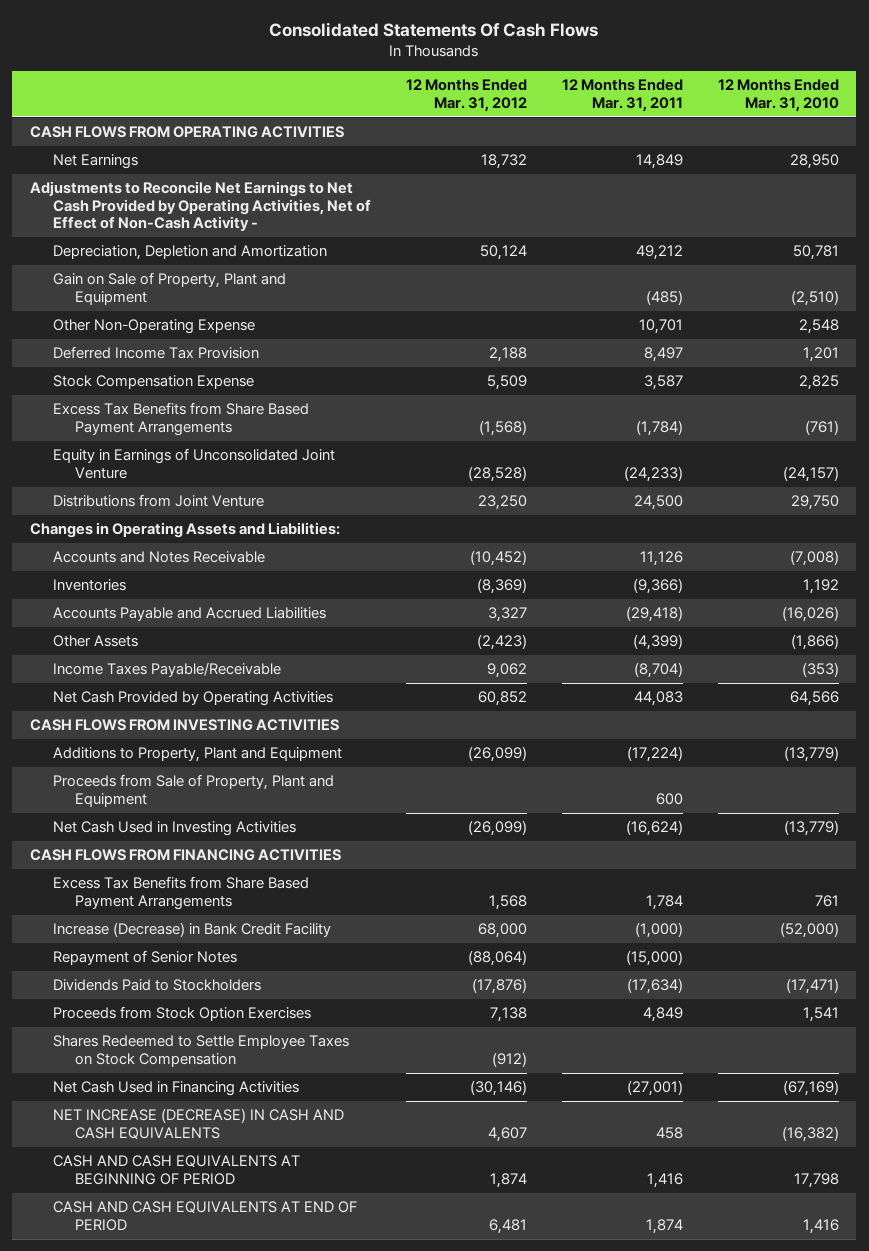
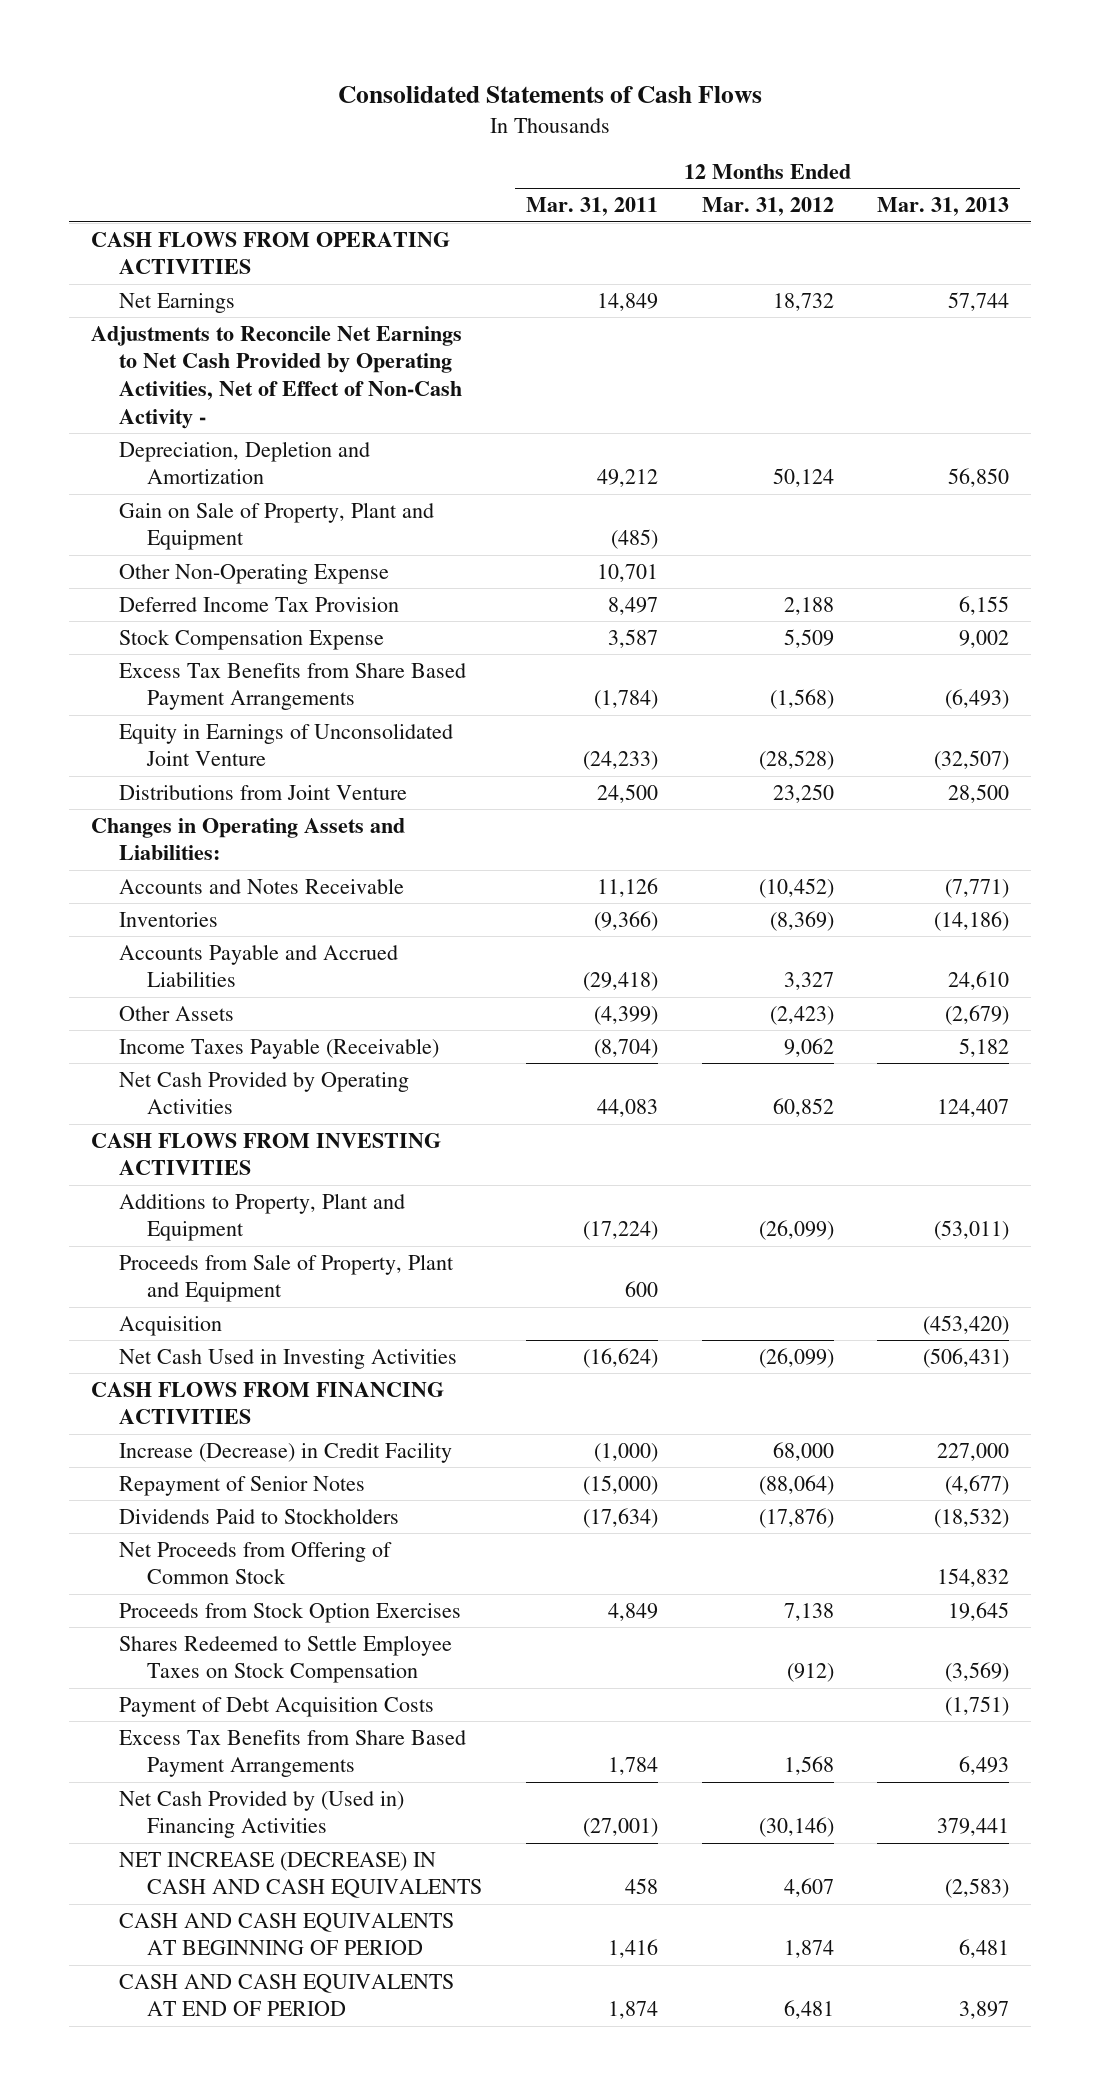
[269,21,599,37] Consolidated Statements Of Cash Flows -> [338,86,763,104] Consolidated Statements of Cash Flows
[717,79,839,112] 12 Months Ended Mar. 31, 2010 -> none
none -> [877,197,1010,217] Mar. 31, 2013
[52,662,281,678] Income Taxes Payable/Receivable -> [118,1037,439,1059] Income Taxes Payable (Receivable)
none -> [118,1315,222,1336] Acquisition
[52,922,331,938] Increase (Decrease) in Bank Credit Facility -> [118,1441,452,1463] Increase (Decrease) in Credit Facility
none -> [118,1541,392,1585] Net Proceeds from Offering of Common Stock
none -> [118,1696,434,1717] Payment of Debt Acquisition Costs
[52,876,309,910] Excess Tax Benefits from Share Based Payment Arrangements -> [118,1729,466,1778] Excess Tax Benefits from Share Based Payment Arrangements
[52,1081,299,1097] Net Cash Used in Financing Activities -> [118,1790,404,1839] Net Cash Provided by (Used in) Financing Activities

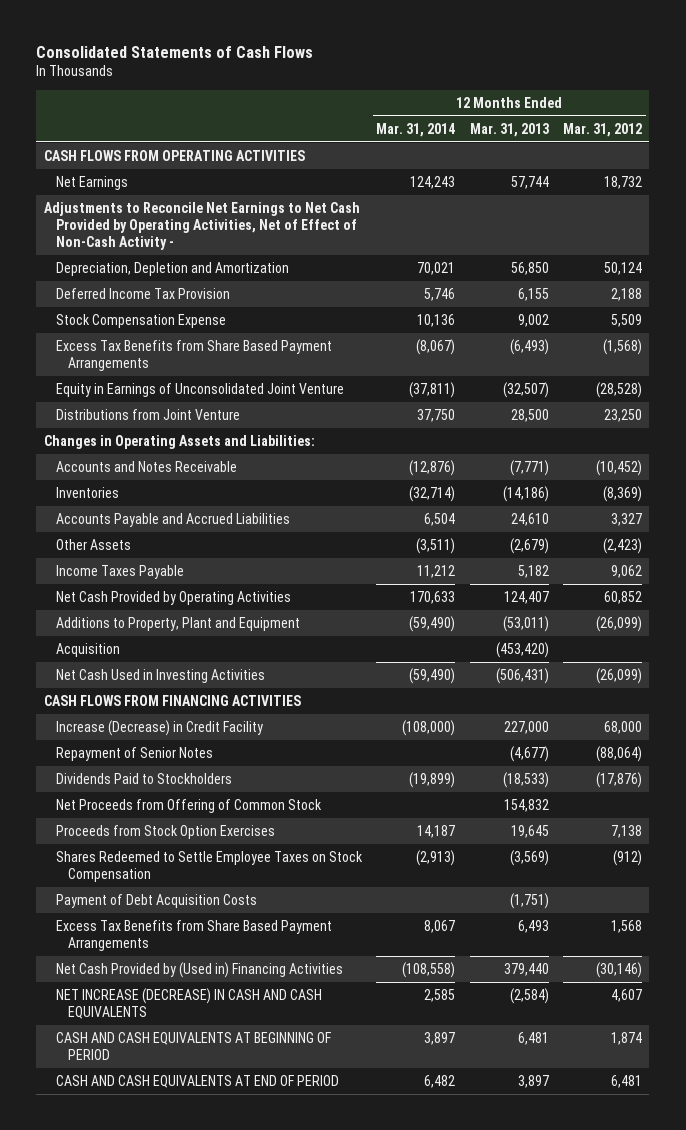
[525,197,658,217] Mar. 31, 2011 -> none
none -> [376,122,456,137] Mar. 31, 2014
[118,501,434,551] Gain on Sale of Property, Plant and Equipment -> none
[118,563,389,584] Other Non-Operating Expense -> none
[118,1037,439,1059] Income Taxes Payable (Receivable) -> [55,564,184,579] Income Taxes Payable
[90,1132,441,1176] CASH FLOWS FROM INVESTING ACTIVITIES -> none
[118,1253,454,1303] Proceeds from Sale of Property, Plant and Equipment -> none
[934,1507,1010,1528] (18,532) -> [502,771,549,788] (18,533)
[937,1818,1010,1837] 379,441 -> [503,962,549,976] 379,440
[945,1878,1010,1899] (2,583) -> [509,987,549,1004] (2,584)

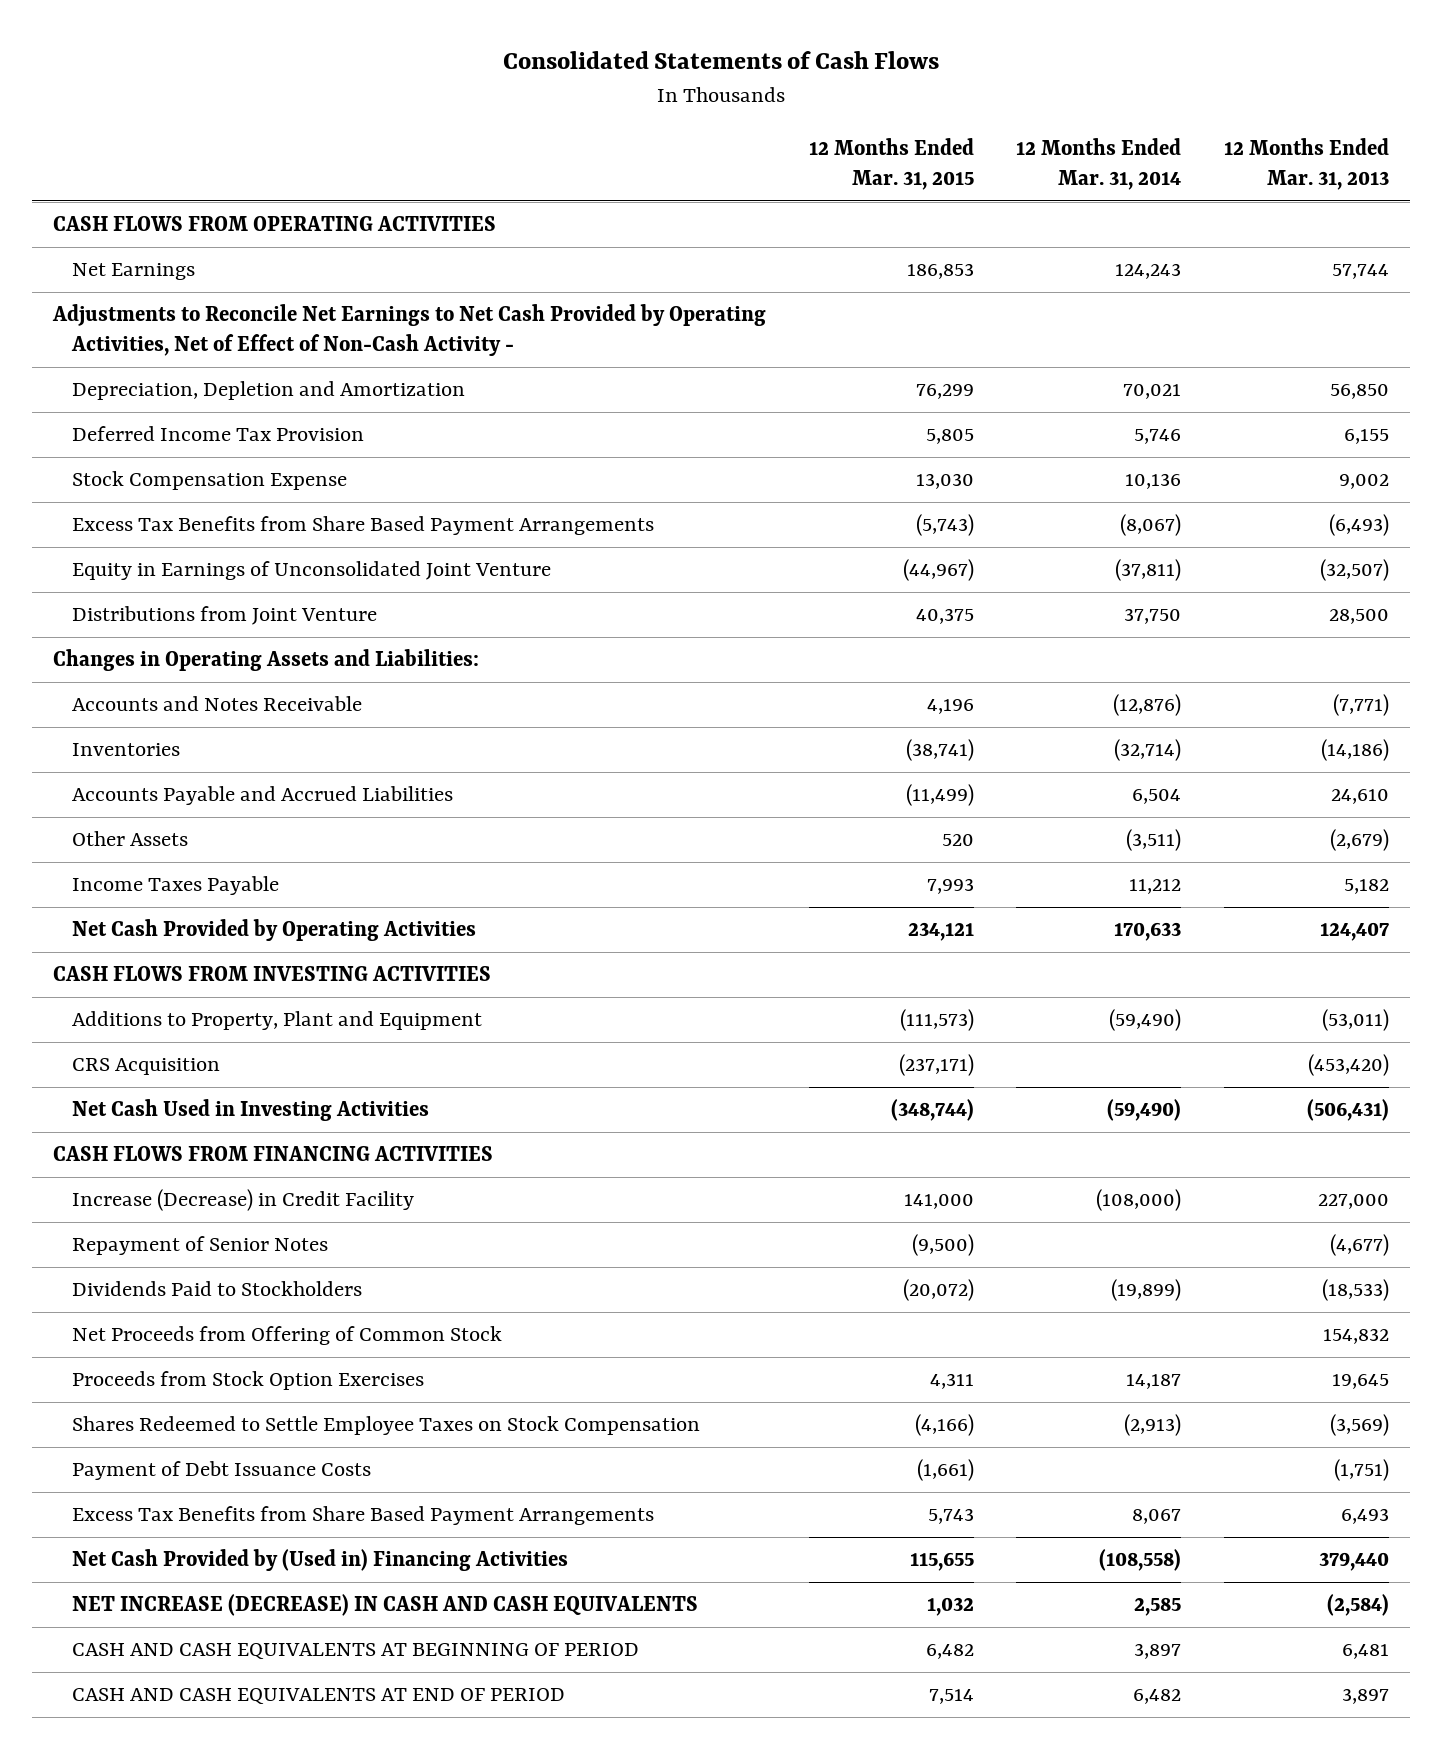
[563,122,643,137] Mar. 31, 2012 -> none
none -> [808,138,974,191] 12 Months Ended Mar. 31, 2015
none -> [53,966,492,982] CASH FLOWS FROM INVESTING ACTIVITIES
[55,642,120,657] Acquisition -> [72,1058,221,1076] CRS Acquisition
[55,893,257,908] Payment of Debt Acquisition Costs -> [72,1461,372,1481] Payment of Debt Issuance Costs

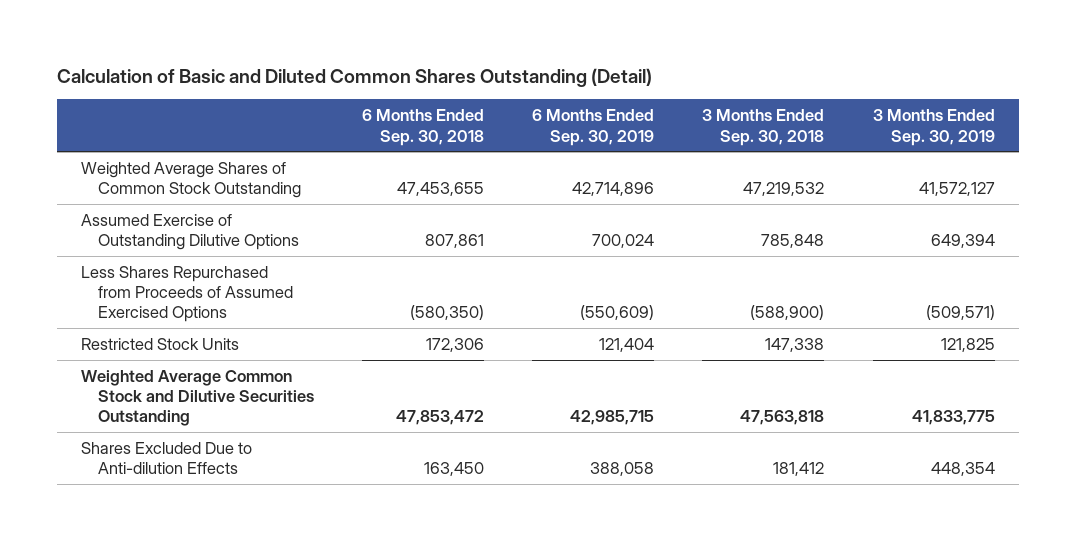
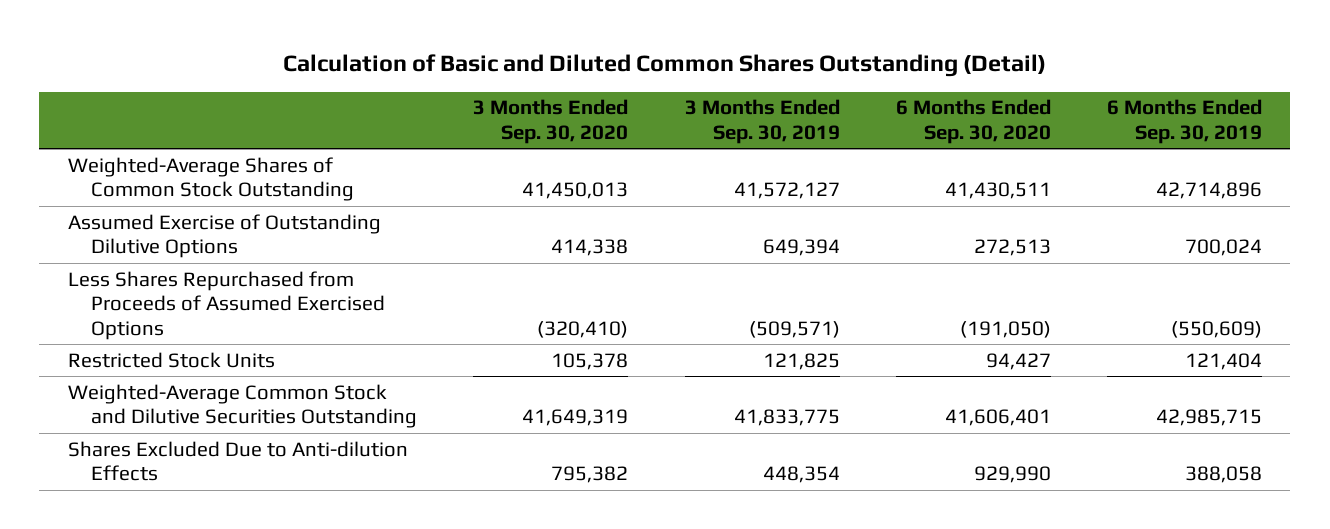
[361,109,484,146] 6 Months Ended Sep. 30, 2018 -> none
[702,109,825,146] 3 Months Ended Sep. 30, 2018 -> none
none -> [473,99,629,144] 3 Months Ended Sep. 30, 2020
none -> [895,99,1051,144] 6 Months Ended Sep. 30, 2020
[81,161,301,199] Weighted Average Shares of Common Stock Outstanding -> [67,156,355,202] Weighted-Average Shares of Common Stock Outstanding
[81,369,314,427] Weighted Average Common Stock and Dilutive Securities Outstanding -> [67,383,418,429] Weighted-Average Common Stock and Dilutive Securities Outstanding

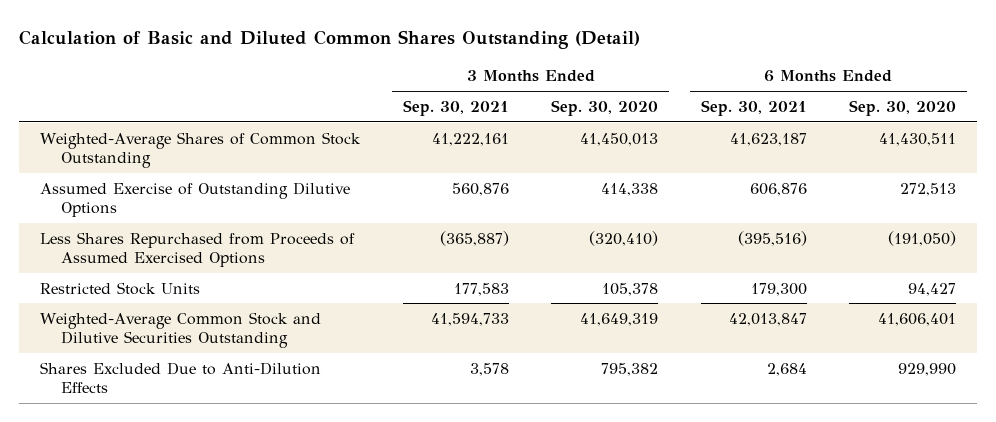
[684,99,840,144] 3 Months Ended Sep. 30, 2019 -> none
[1107,99,1263,144] 6 Months Ended Sep. 30, 2019 -> none
none -> [402,99,509,116] Sep. 30, 2021
none -> [700,99,807,116] Sep. 30, 2021
[67,440,408,482] Shares Excluded Due to Anti-dilution Effects -> [40,361,322,393] Shares Excluded Due to Anti-Dilution Effects

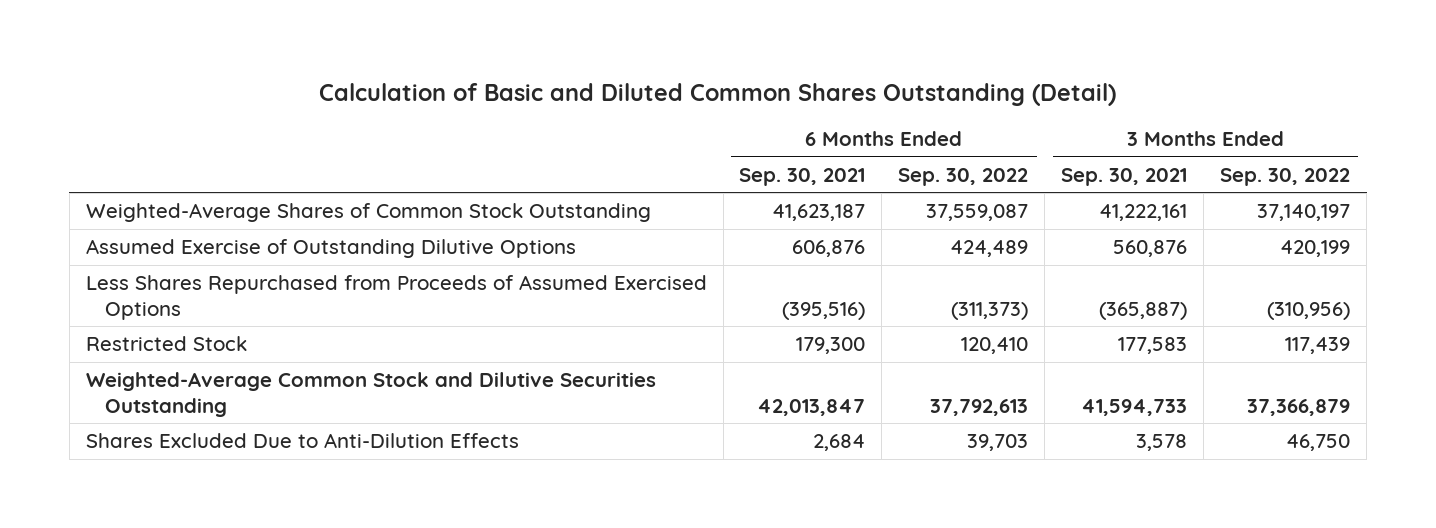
[551,99,659,116] Sep. 30, 2020 -> none
[848,99,956,116] Sep. 30, 2020 -> none
none -> [898,167,1029,186] Sep. 30, 2022
none -> [1220,167,1351,186] Sep. 30, 2022
[40,281,201,295] Restricted Stock Units -> [85,336,247,352] Restricted Stock

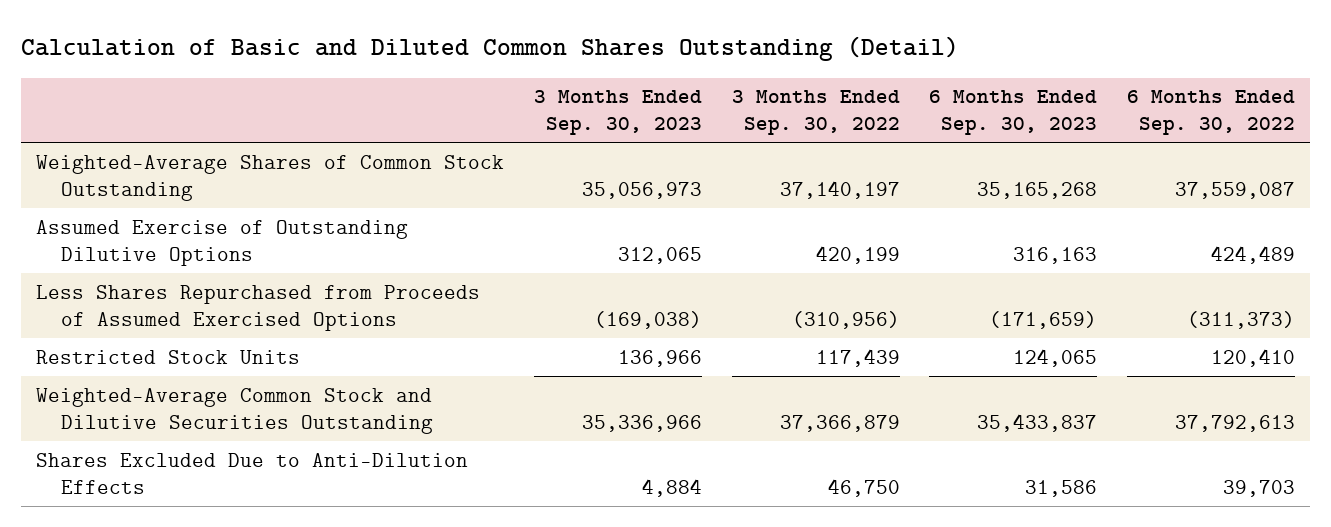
[739,167,866,186] Sep. 30, 2021 -> none
[1061,167,1188,186] Sep. 30, 2021 -> none
none -> [533,90,702,136] 3 Months Ended Sep. 30, 2023
none -> [929,90,1098,136] 6 Months Ended Sep. 30, 2023
[85,336,247,352] Restricted Stock -> [36,349,301,364] Restricted Stock Units

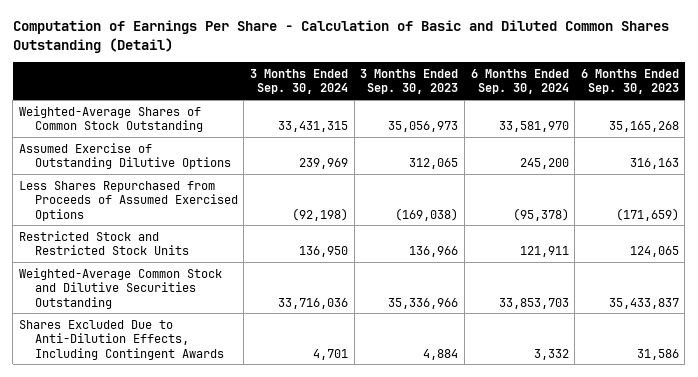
[21,36,960,62] Calculation of Basic and Diluted Common Shares Outstanding (Detail) -> [12,20,669,54] Computation of Earnings Per Share - Calculation of Basic and Diluted Common Shares Outstanding (Detail)
[731,90,900,136] 3 Months Ended Sep. 30, 2022 -> none
[1127,90,1296,136] 6 Months Ended Sep. 30, 2022 -> none
none -> [249,68,348,95] 3 Months Ended Sep. 30, 2024
none -> [470,68,569,95] 6 Months Ended Sep. 30, 2024
[36,349,301,364] Restricted Stock Units -> [18,230,189,256] Restricted Stock and Restricted Stock Units
[36,452,469,494] Shares Excluded Due to Anti-Dilution Effects -> [18,319,224,360] Shares Excluded Due to Anti-Dilution Effects, Including Contingent Awards

